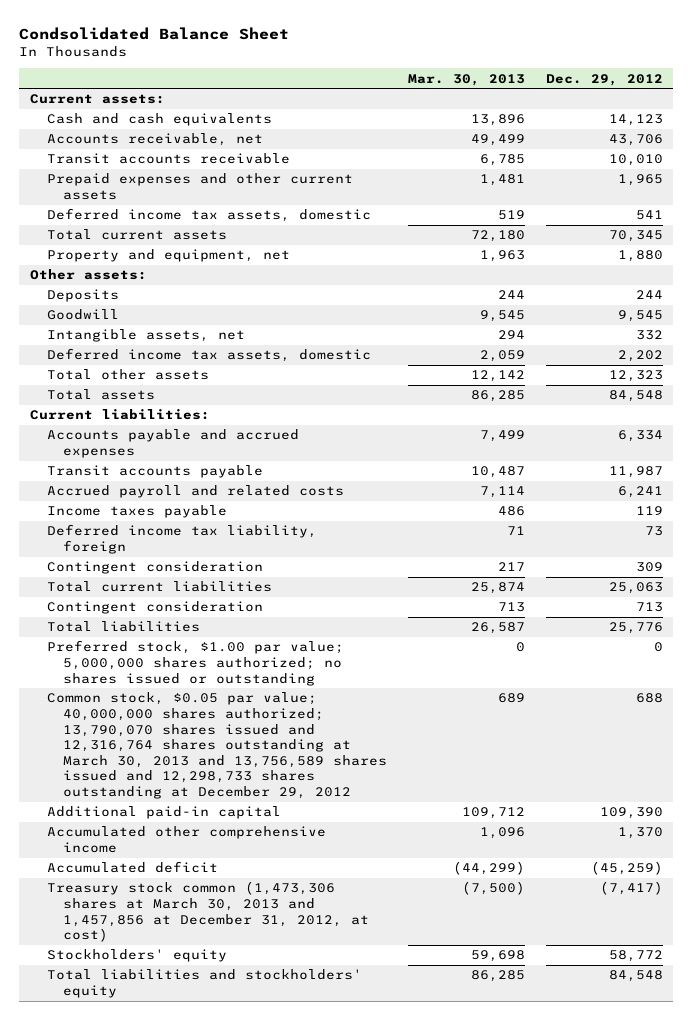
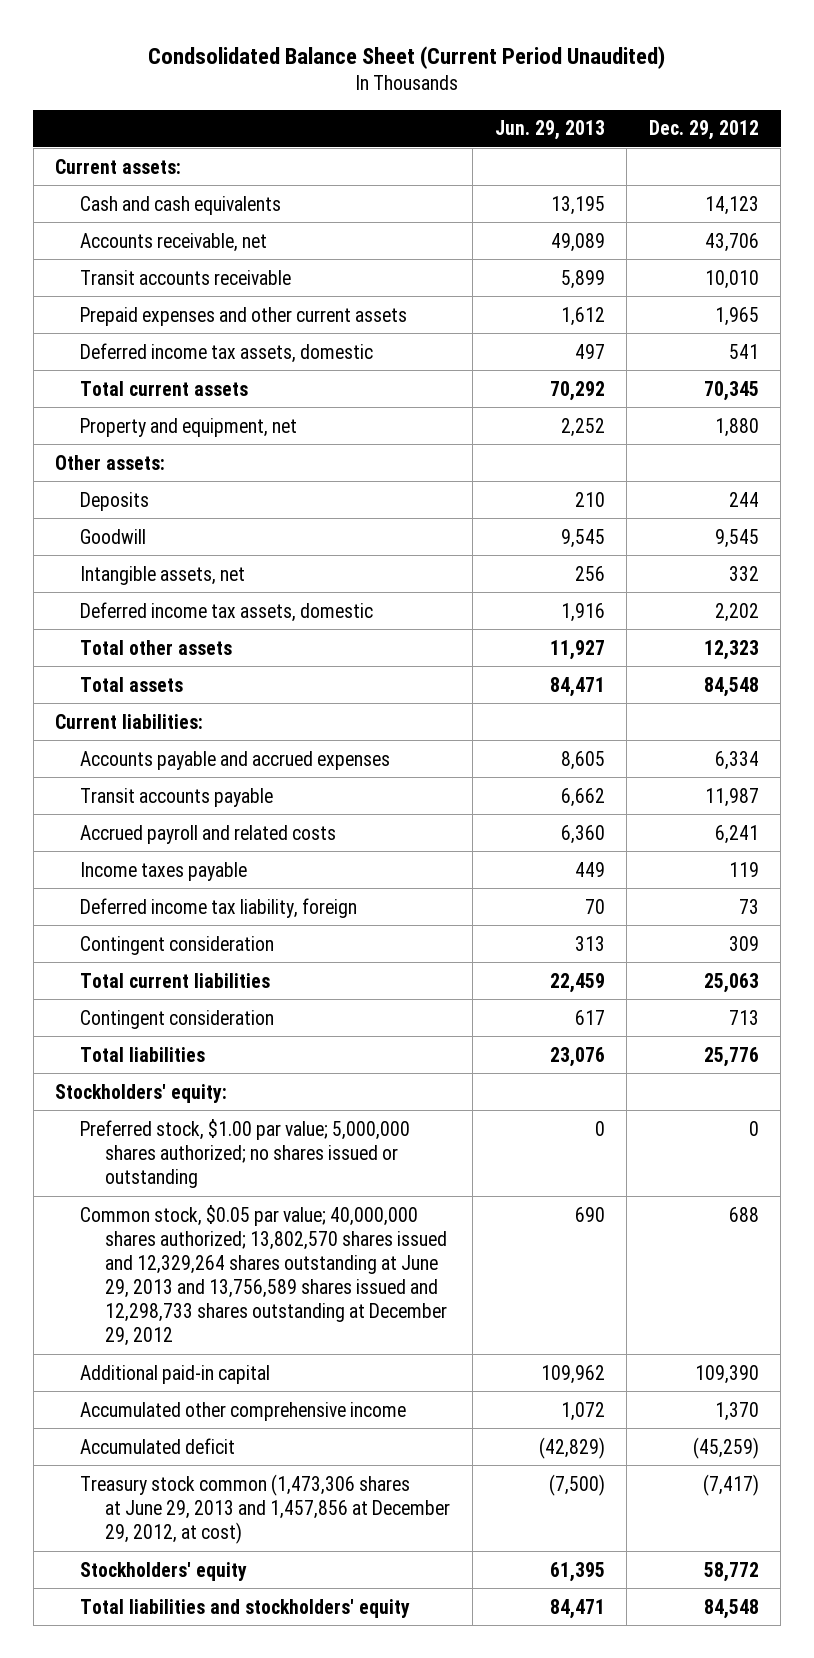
[19,26,290,40] Condsolidated Balance Sheet -> [148,45,666,69] Condsolidated Balance Sheet (Current Period Unaudited)
[408,73,526,86] Mar. 30, 2013 -> none
none -> [494,120,605,141] Jun. 29, 2013
none -> [55,1083,228,1103] Stockholders' equity:
[46,692,388,799] Common stock, $0.05 par value; 40,000,000 shares authorized; 13,790,070 shares issued and 12,316,764 shares outstanding at March 30, 2013 and 13,756,589 shares issued and 12,298,733 shares outstanding at December 29, 2012 -> [80,1204,448,1347] Common stock, $0.05 par value; 40,000,000 shares authorized; 13,802,570 shares issued and 12,329,264 shares outstanding at June 29, 2013 and 13,756,589 shares issued and 12,298,733 shares outstanding at December 29, 2012
[46,881,370,943] Treasury stock common (1,473,306 shares at March 30, 2013 and 1,457,856 at December 31, 2012, at cost) -> [80,1473,451,1544] Treasury stock common (1,473,306 shares at June 29, 2013 and 1,457,856 at December 29, 2012, at cost)

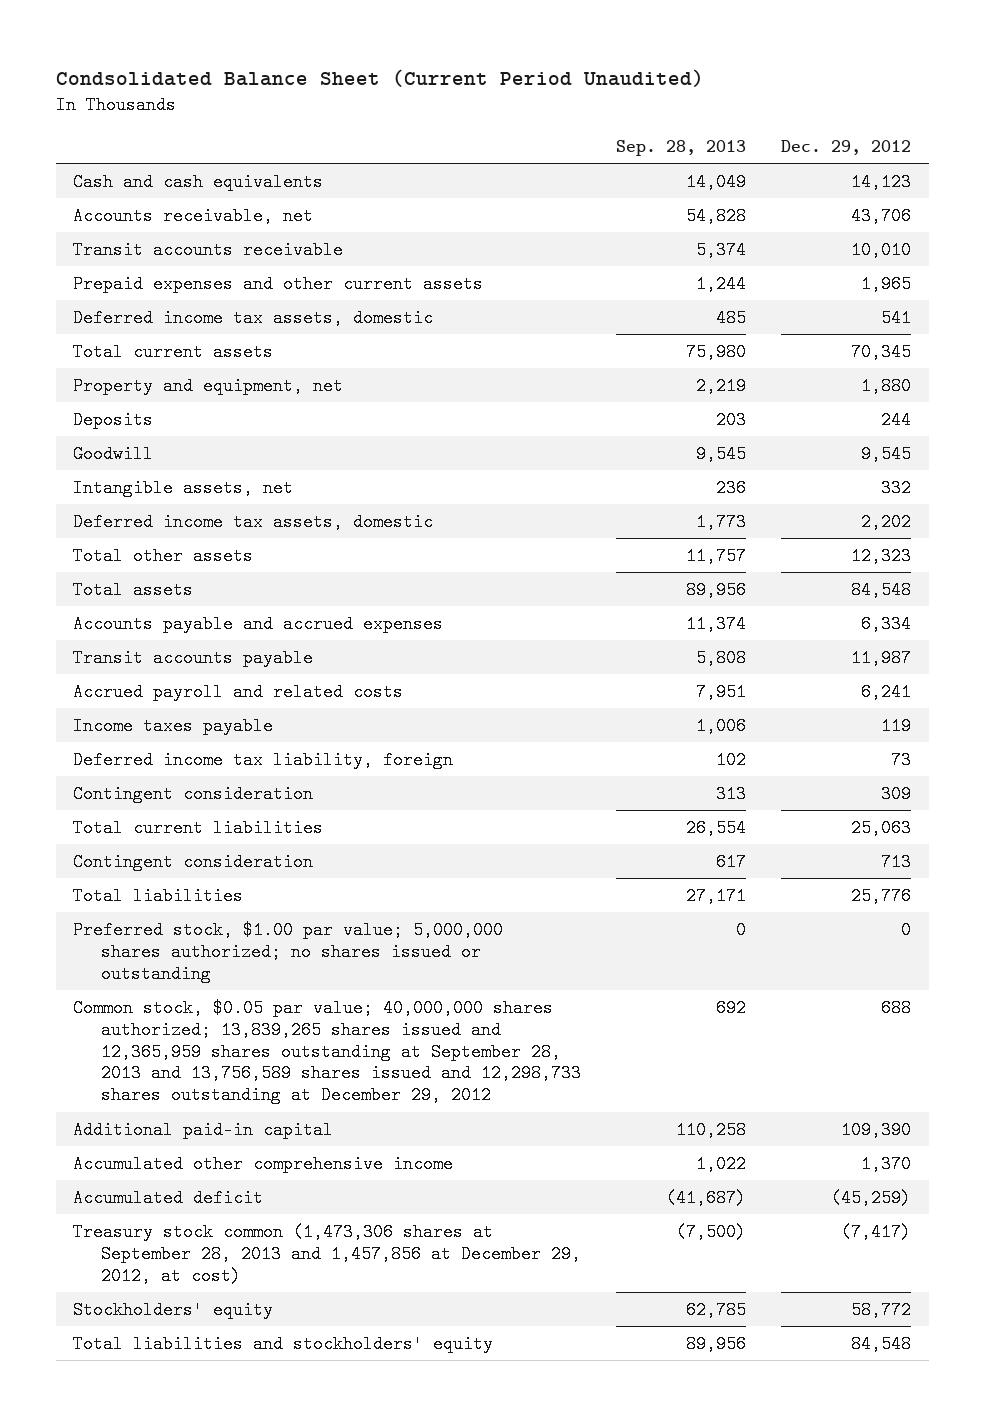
[494,120,605,141] Jun. 29, 2013 -> none
none -> [616,139,747,156] Sep. 28, 2013
[55,158,182,174] Current assets: -> none
[55,454,166,470] Other assets: -> none
[55,713,204,729] Current liabilities: -> none
[55,1083,228,1103] Stockholders' equity: -> none
[80,1204,448,1347] Common stock, $0.05 par value; 40,000,000 shares authorized; 13,802,570 shares issued and 12,329,264 shares outstanding at June 29, 2013 and 13,756,589 shares issued and 12,298,733 shares outstanding at December 29, 2012 -> [73,998,582,1105] Common stock, $0.05 par value; 40,000,000 shares authorized; 13,839,265 shares issued and 12,365,959 shares outstanding at September 28, 2013 and 13,756,589 shares issued and 12,298,733 shares outstanding at December 29, 2012
[80,1473,451,1544] Treasury stock common (1,473,306 shares at June 29, 2013 and 1,457,856 at December 29, 2012, at cost) -> [73,1222,582,1285] Treasury stock common (1,473,306 shares at September 28, 2013 and 1,457,856 at December 29, 2012, at cost)

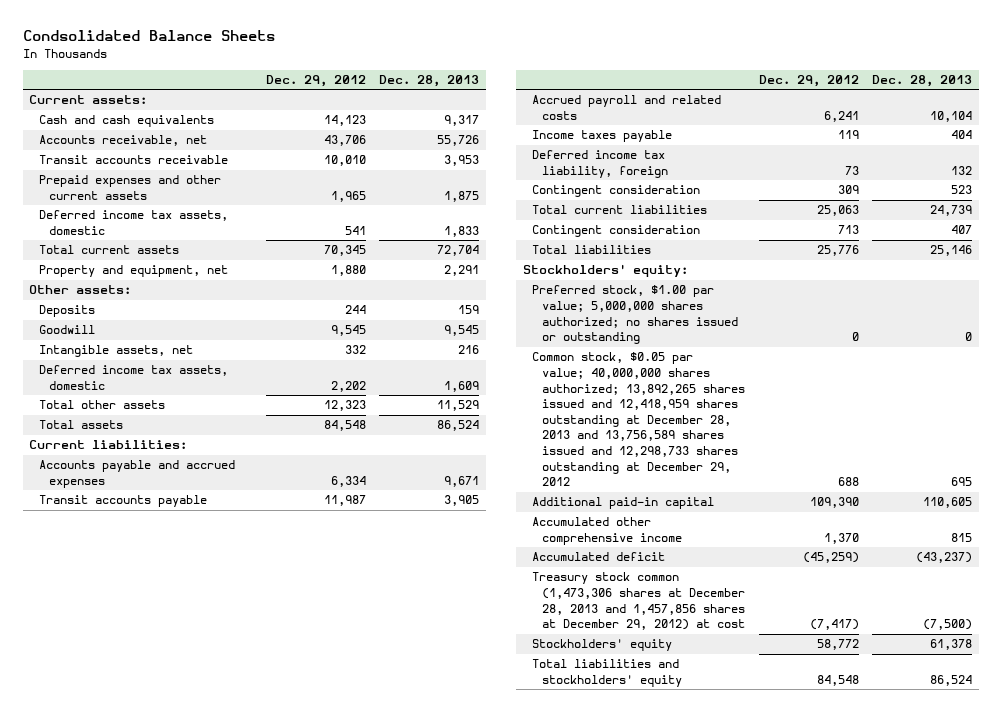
[55,68,704,87] Condsolidated Balance Sheet (Current Period Unaudited) -> [22,30,275,42] Condsolidated Balance Sheets
[616,139,747,156] Sep. 28, 2013 -> none
none -> [378,75,479,88] Dec. 28, 2013
none -> [29,95,148,105] Current assets:
none -> [29,285,132,295] Other assets:
none -> [29,440,188,450] Current liabilities:
none -> [522,264,688,278] Stockholders' equity:
[73,998,582,1105] Common stock, $0.05 par value; 40,000,000 shares authorized; 13,839,265 shares issued and 12,365,959 shares outstanding at September 28, 2013 and 13,756,589 shares issued and 12,298,733 shares outstanding at December 29, 2012 -> [532,352,746,487] Common stock, $0.05 par value; 40,000,000 shares authorized; 13,892,265 shares issued and 12,418,959 shares outstanding at December 28, 2013 and 13,756,589 shares issued and 12,298,733 shares outstanding at December 29, 2012
[73,1222,582,1285] Treasury stock common (1,473,306 shares at September 28, 2013 and 1,457,856 at December 29, 2012, at cost) -> [532,572,746,631] Treasury stock common (1,473,306 shares at December 28, 2013 and 1,457,856 shares at December 29, 2012) at cost

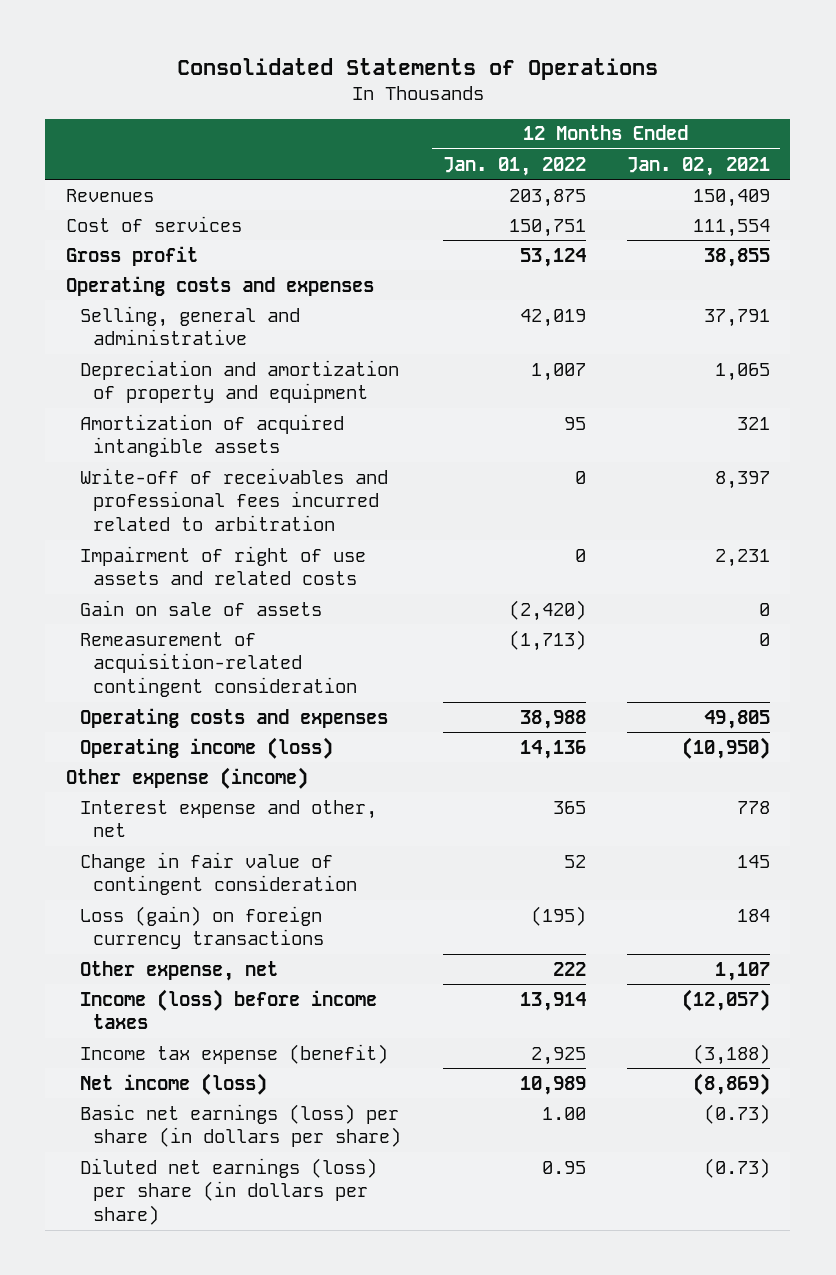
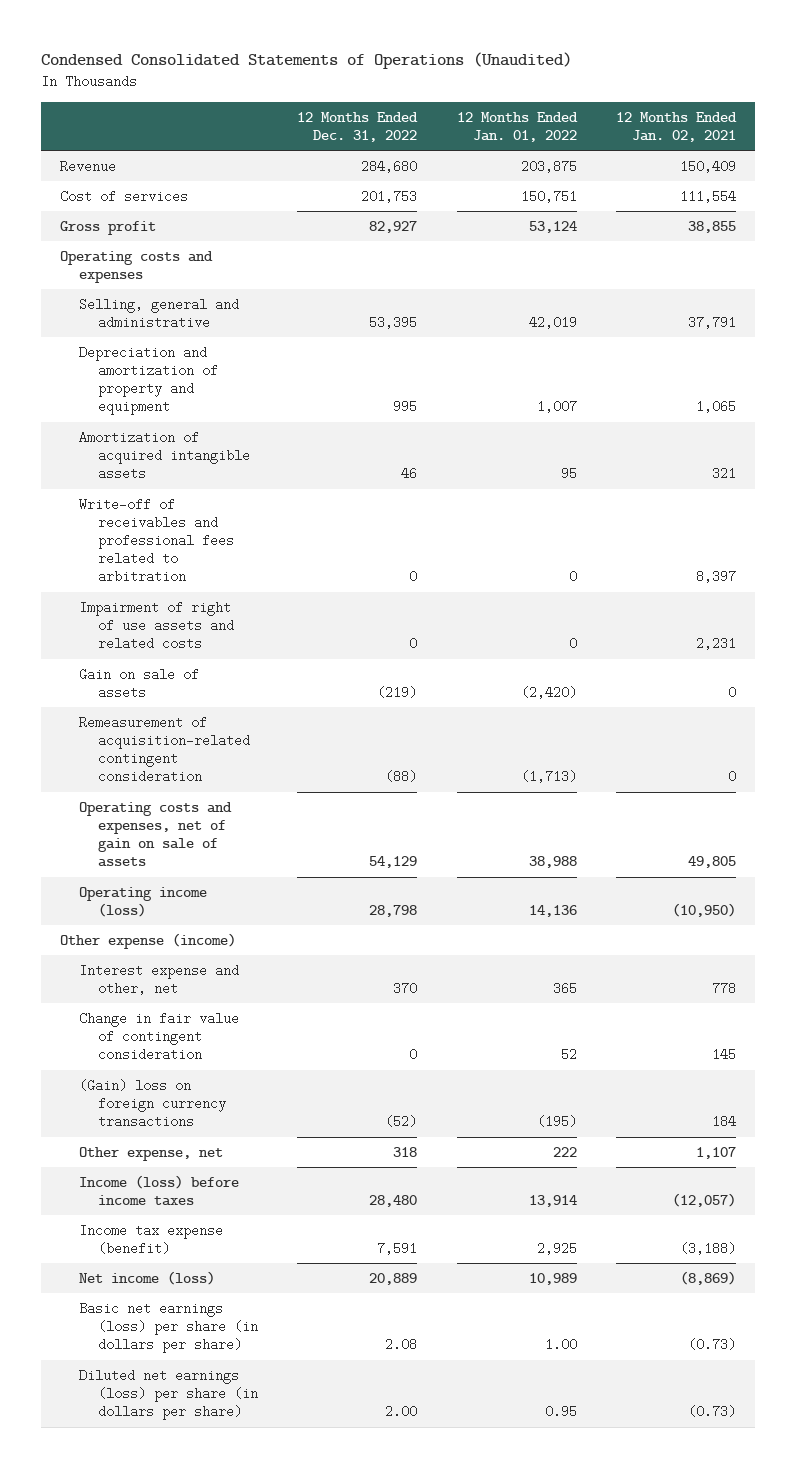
[176,57,658,80] Consolidated Statements of Operations -> [40,52,572,70] Condensed Consolidated Statements of Operations (Unaudited)
none -> [297,111,419,142] 12 Months Ended Dec. 31, 2022
[66,188,155,202] Revenues -> [60,159,117,173] Revenue
[79,467,388,532] Write-off of receivables and professional fees incurred related to arbitration -> [79,497,235,584] Write-off of receivables and professional fees related to arbitration
[79,707,388,728] Operating costs and expenses -> [79,801,233,868] Operating costs and expenses, net of gain on sale of assets
[79,905,325,950] Loss (gain) on foreign currency transactions -> [79,1078,227,1129] (Gain) loss on foreign currency transactions

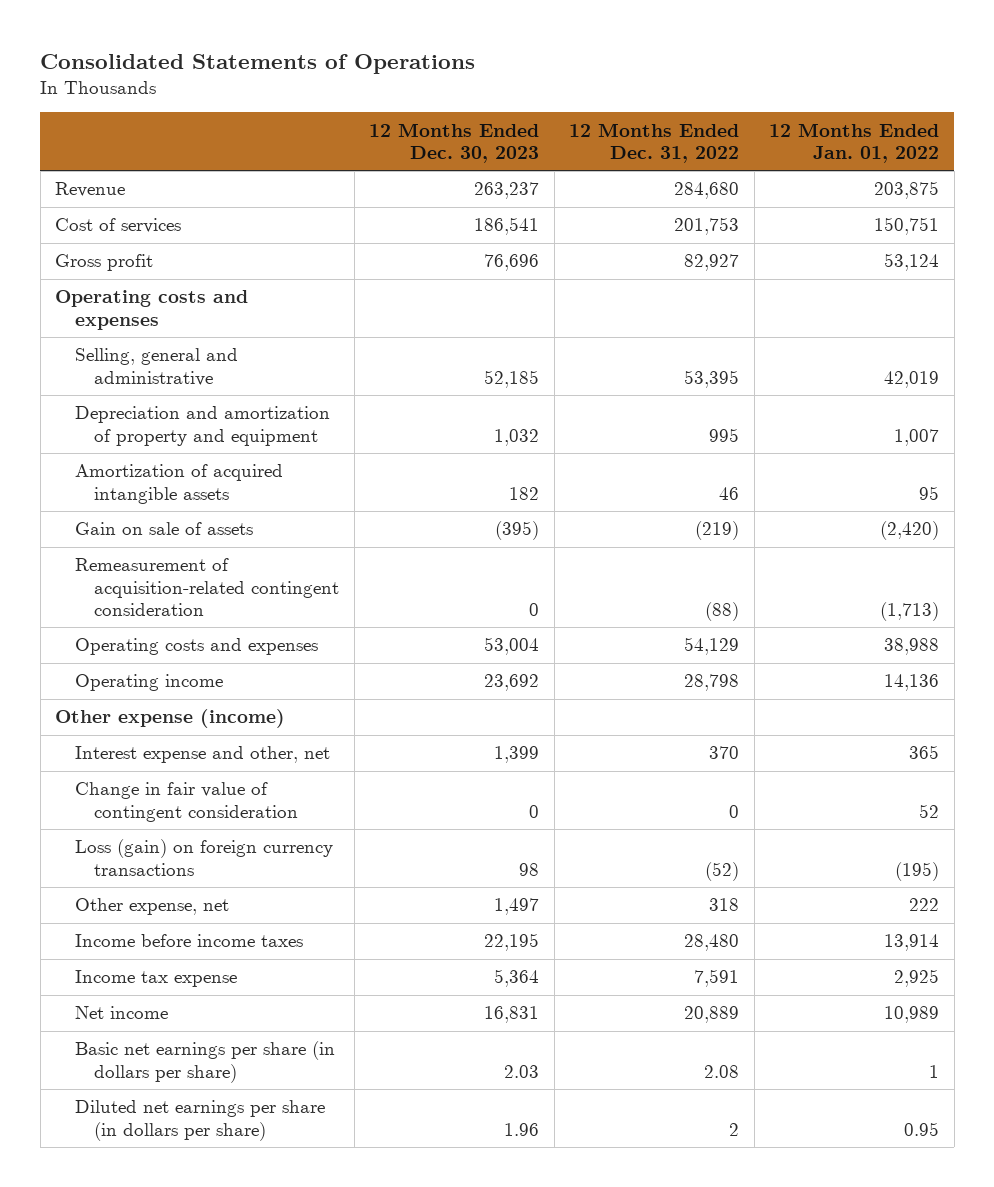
[40,52,572,70] Condensed Consolidated Statements of Operations (Unaudited) -> [40,53,476,74] Consolidated Statements of Operations
[615,111,737,142] 12 Months Ended Jan. 02, 2021 -> none
none -> [369,122,540,163] 12 Months Ended Dec. 30, 2023
[79,497,235,584] Write-off of receivables and professional fees related to arbitration -> none
[79,600,235,651] Impairment of right of use assets and related costs -> none
[79,801,233,868] Operating costs and expenses, net of gain on sale of assets -> [74,638,318,656] Operating costs and expenses
[79,886,208,918] Operating income (loss) -> [74,674,223,692] Operating income
[79,1078,227,1129] (Gain) loss on foreign currency transactions -> [74,839,333,876] Loss (gain) on foreign currency transactions
[79,1174,240,1207] Income (loss) before income taxes -> [74,934,303,948] Income before income taxes
[79,1223,224,1256] Income tax expense (benefit) -> [74,970,237,988] Income tax expense
[79,1270,216,1285] Net income (loss) -> [74,1006,168,1020] Net income
[79,1301,259,1354] Basic net earnings (loss) per share (in dollars per share) -> [74,1041,335,1083] Basic net earnings per share (in dollars per share)
[544,1338,577,1352] 1.00 -> [929,1064,940,1078] 1
[79,1368,259,1421] Diluted net earnings (loss) per share (in dollars per share) -> [74,1100,325,1141] Diluted net earnings per share (in dollars per share)
[385,1405,418,1419] 2.00 -> [729,1122,740,1136] 2

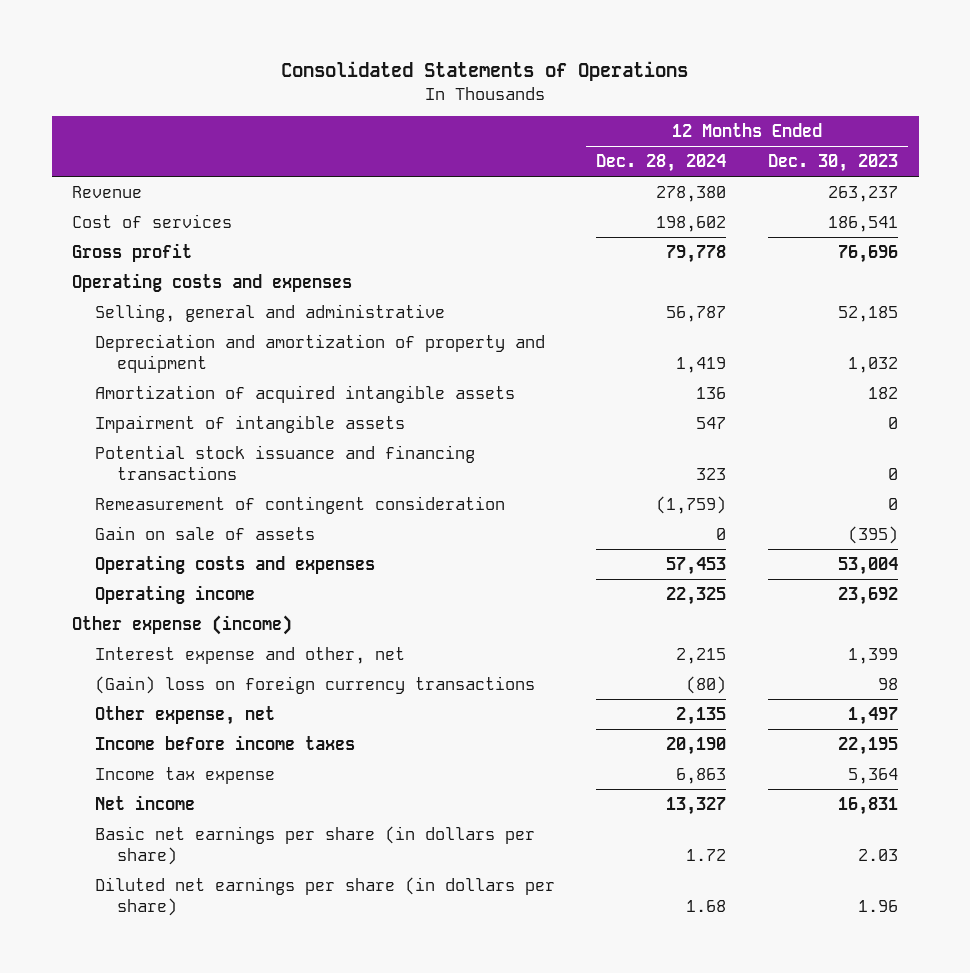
[569,122,740,163] 12 Months Ended Dec. 31, 2022 -> none
[769,122,940,163] 12 Months Ended Jan. 01, 2022 -> none
none -> [596,154,727,173] Dec. 28, 2024
none -> [94,414,405,433] Impairment of intangible assets
none -> [94,444,475,481] Potential stock issuance and financing transactions
none -> [94,495,505,514] Remeasurement of contingent consideration
[74,558,340,616] Remeasurement of acquisition-related contingent consideration -> none
[74,782,299,822] Change in fair value of contingent consideration -> none
[74,839,333,876] Loss (gain) on foreign currency transactions -> [94,675,535,694] (Gain) loss on foreign currency transactions

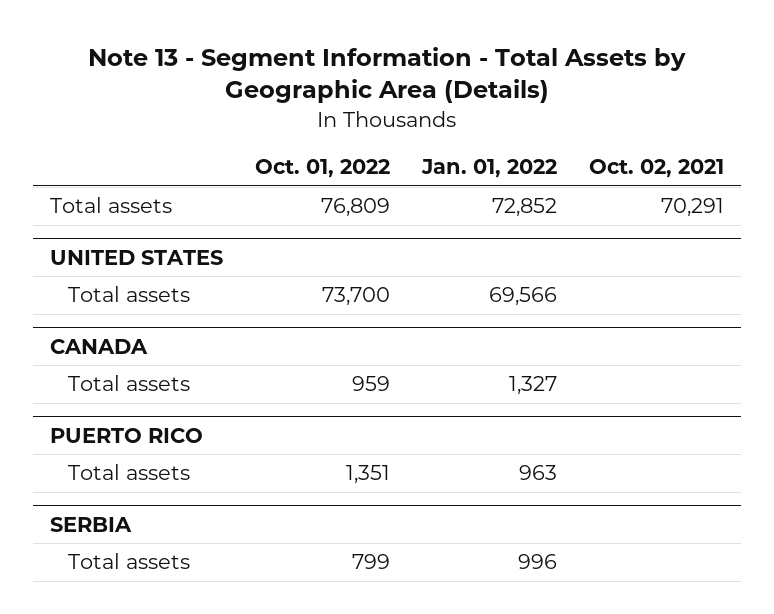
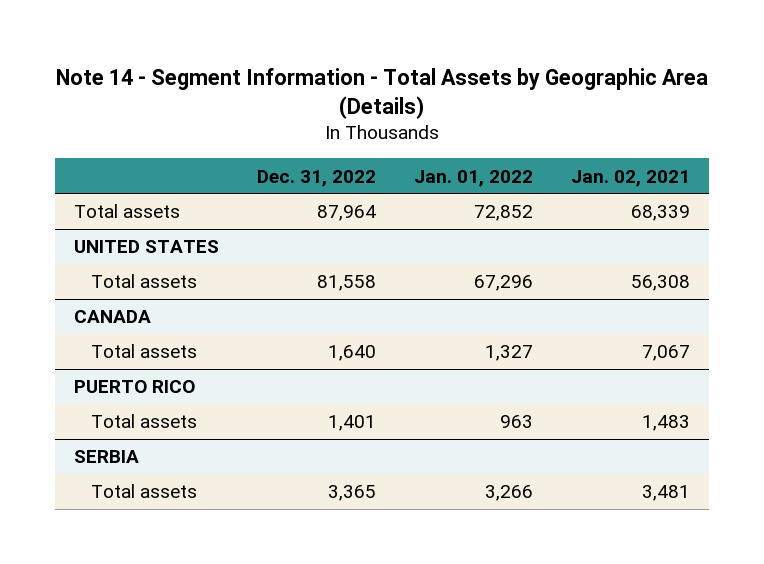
[87,46,686,104] Note 13 - Segment Information - Total Assets by Geographic Area (Details) -> [56,67,709,119] Note 14 - Segment Information - Total Assets by Geographic Area (Details)
[254,158,390,178] Oct. 01, 2022 -> none
[589,158,725,178] Oct. 02, 2021 -> none
none -> [257,169,377,187] Dec. 31, 2022
none -> [570,169,690,187] Jan. 02, 2021
[489,287,558,307] 69,566 -> [474,275,534,292] 67,296
[518,554,558,570] 996 -> [485,485,534,502] 3,266

